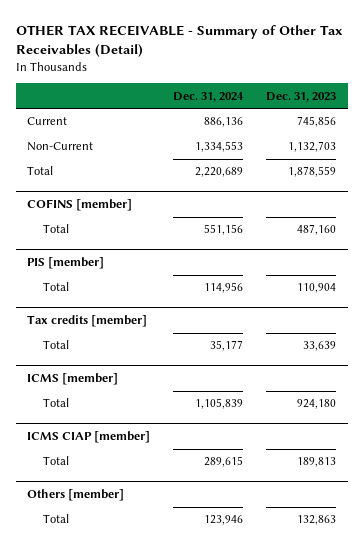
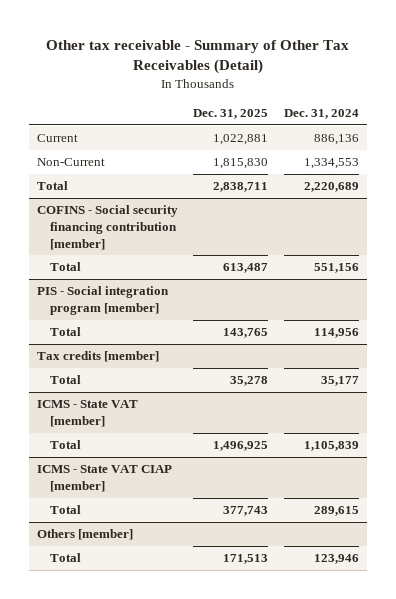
[15,25,343,58] OTHER TAX RECEIVABLE - Summary of Other Tax Receivables (Detail) -> [45,39,349,75] Other tax receivable - Summary of Other Tax Receivables (Detail)
[266,91,337,102] Dec. 31, 2023 -> none
none -> [193,109,269,120] Dec. 31, 2025
[27,199,133,212] COFINS [member] -> [36,205,178,250] COFINS - Social security financing contribution [member]
[27,257,105,270] PIS [member] -> [36,286,169,315] PIS - Social integration program [member]
[27,373,119,386] ICMS [member] -> [36,400,138,427] ICMS - State VAT [member]
[27,431,151,444] ICMS CIAP [member] -> [36,465,172,492] ICMS - State VAT CIAP [member]

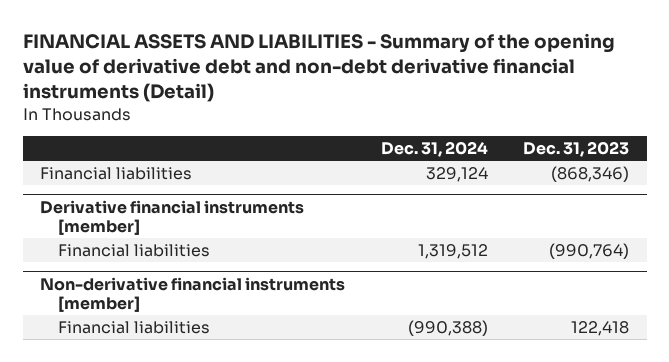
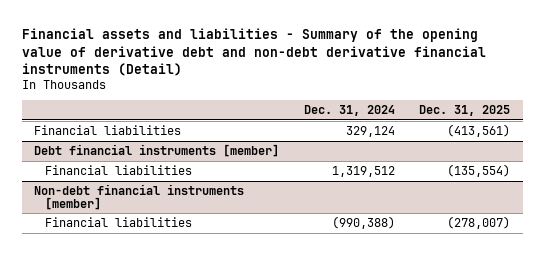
[22,32,615,103] FINANCIAL ASSETS AND LIABILITIES - Summary of the opening value of derivative debt and non-debt derivative financial instruments (Detail) -> [21,28,486,77] Financial assets and liabilities - Summary of the opening value of derivative debt and non-debt derivative financial instruments (Detail)
[522,141,629,158] Dec. 31, 2023 -> none
none -> [419,105,511,117] Dec. 31, 2025
[40,199,305,236] Derivative financial instruments [member] -> [33,143,279,157] Debt financial instruments [member]
[40,276,346,313] Non-derivative financial instruments [member] -> [33,183,244,210] Non-debt financial instruments [member]

